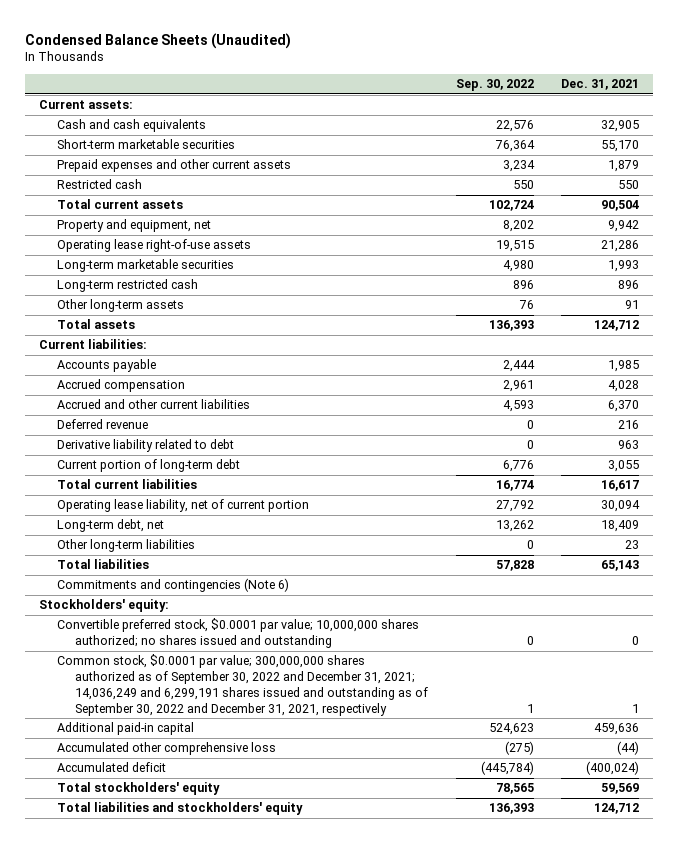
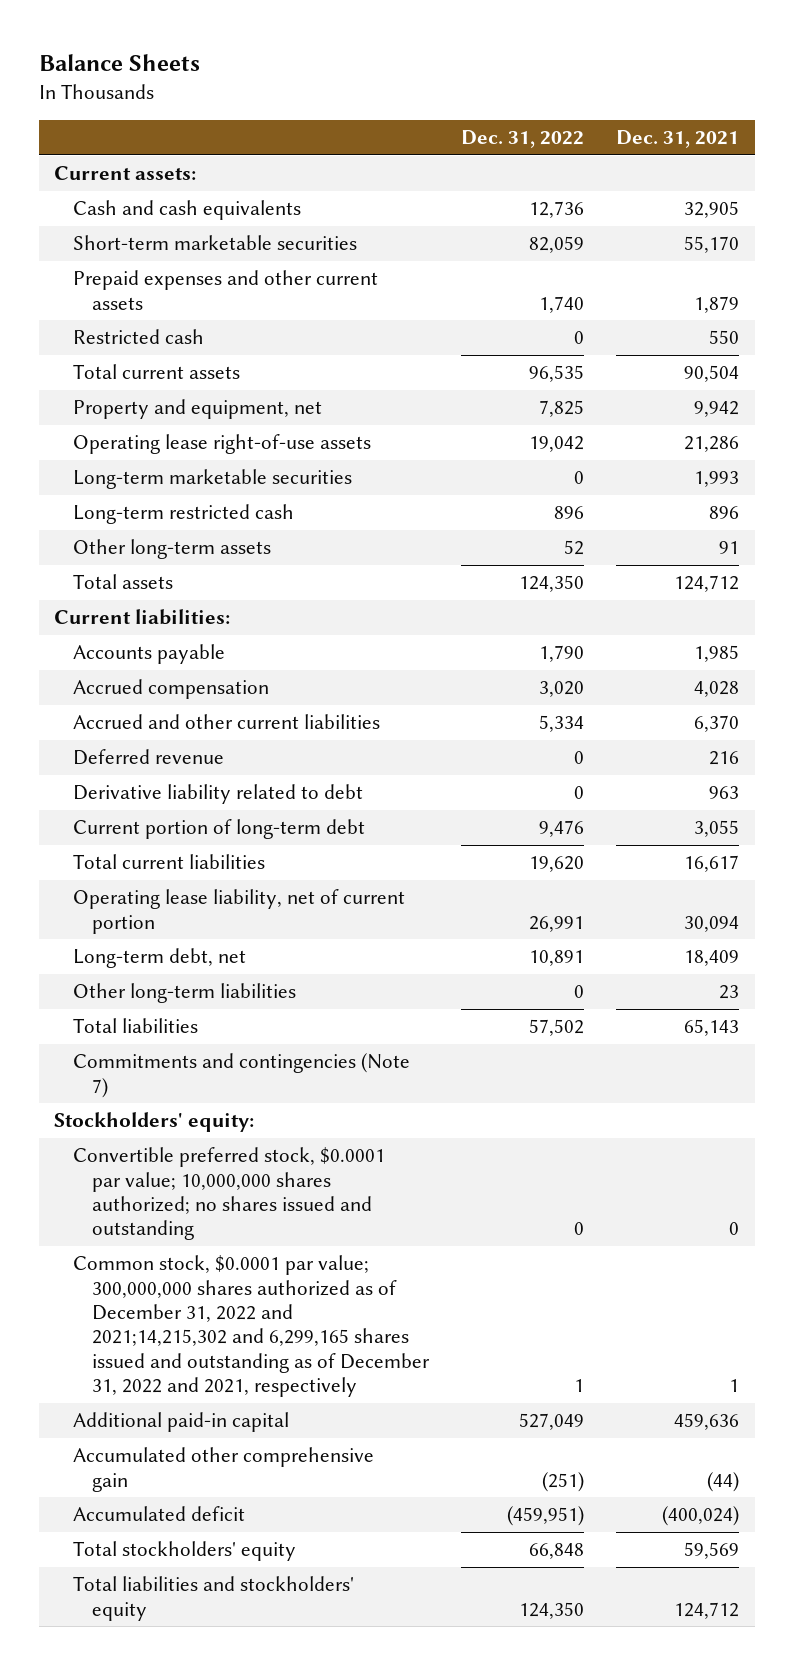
[25,32,292,49] Condensed Balance Sheets (Unaudited) -> [38,53,200,71] Balance Sheets
[455,79,534,92] Sep. 30, 2022 -> none
none -> [460,130,584,149] Dec. 31, 2022
[57,578,290,593] Commitments and contingencies (Note 6) -> [73,1053,411,1098] Commitments and contingencies (Note 7)
[57,654,429,716] Common stock, $0.0001 par value; 300,000,000 shares authorized as of September 30, 2022 and December 31, 2021; 14,036,249 and 6,299,191 shares issued and outstanding as of September 30, 2022 and December 31, 2021, respectively -> [73,1255,431,1398] Common stock, $0.0001 par value; 300,000,000 shares authorized as of December 31, 2022 and 2021;14,215,302 and 6,299,165 shares issued and outstanding as of December 31, 2022 and 2021, respectively
[57,742,277,756] Accumulated other comprehensive loss -> [73,1447,375,1492] Accumulated other comprehensive gain

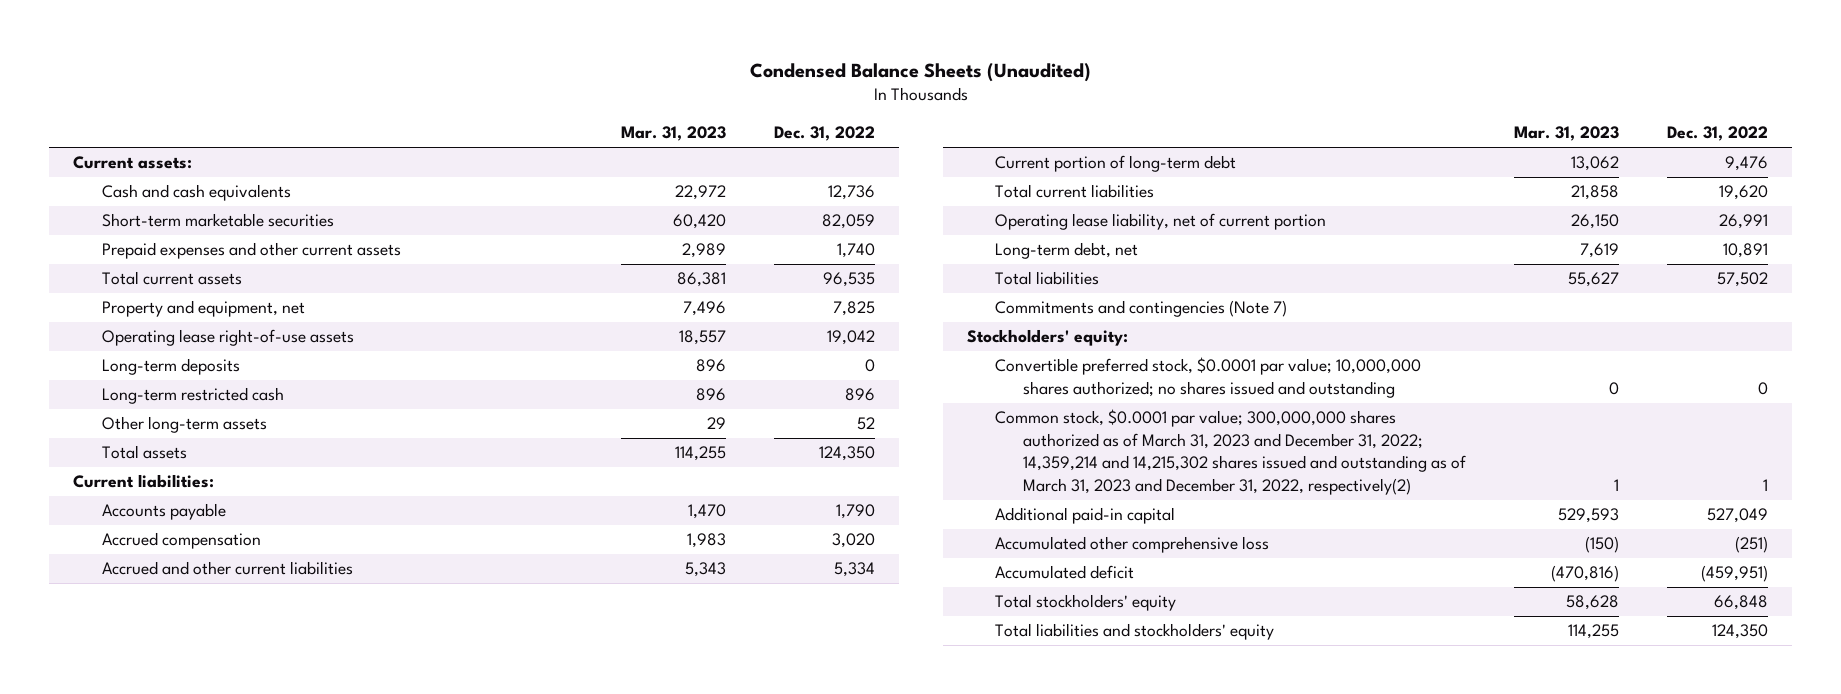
[38,53,200,71] Balance Sheets -> [749,62,1091,82] Condensed Balance Sheets (Unaudited)
[615,130,739,149] Dec. 31, 2021 -> none
none -> [620,126,726,142] Mar. 31, 2023
[73,329,205,345] Restricted cash -> none
[73,469,353,490] Long-term marketable securities -> none
none -> [101,358,240,376] Long-term deposits
[73,749,225,766] Deferred revenue -> none
[73,784,364,805] Derivative liability related to debt -> none
[73,983,297,1004] Other long-term liabilities -> none
[73,1255,431,1398] Common stock, $0.0001 par value; 300,000,000 shares authorized as of December 31, 2022 and 2021;14,215,302 and 6,299,165 shares issued and outstanding as of December 31, 2022 and 2021, respectively -> [994,409,1466,495] Common stock, $0.0001 par value; 300,000,000 shares authorized as of March 31, 2023 and December 31, 2022; 14,359,214 and 14,215,302 shares issued and outstanding as of March 31, 2023 and December 31, 2022, respectively(2)
[73,1447,375,1492] Accumulated other comprehensive gain -> [994,536,1269,554] Accumulated other comprehensive loss

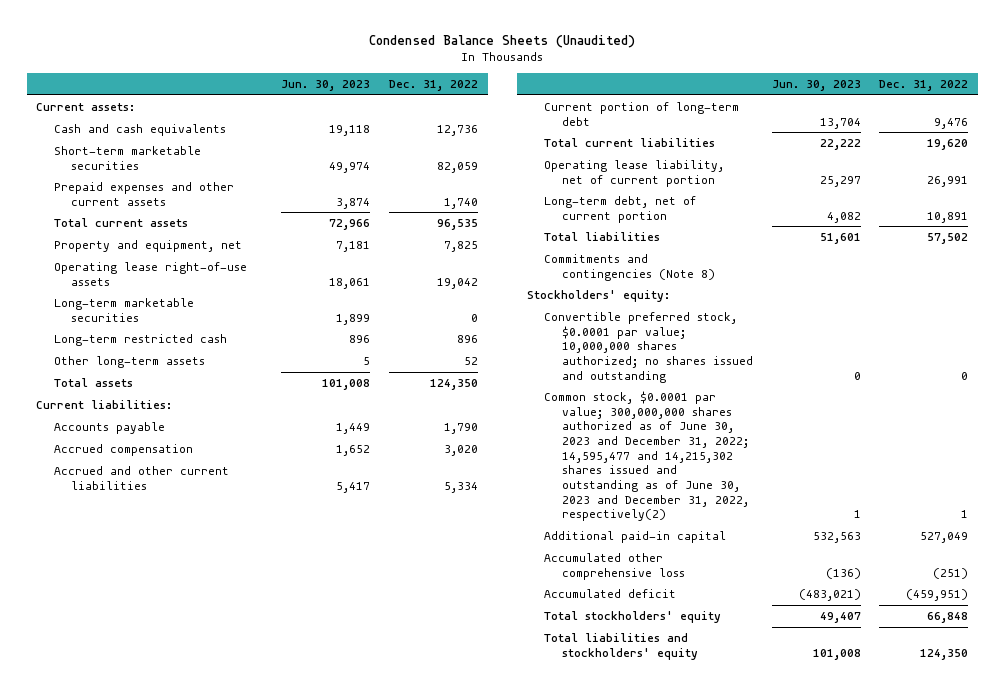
[620,126,726,142] Mar. 31, 2023 -> none
none -> [281,80,371,92] Jun. 30, 2023
[101,358,240,376] Long-term deposits -> none
none -> [53,297,194,322] Long-term marketable securities
[994,242,1138,260] Long-term debt, net -> [544,195,697,223] Long-term debt, net of current portion
[994,300,1287,318] Commitments and contingencies (Note 7) -> [544,253,715,281] Commitments and contingencies (Note 8)
[994,409,1466,495] Common stock, $0.0001 par value; 300,000,000 shares authorized as of March 31, 2023 and December 31, 2022; 14,359,214 and 14,215,302 shares issued and outstanding as of March 31, 2023 and December 31, 2022, respectively(2) -> [544,390,749,522] Common stock, $0.0001 par value; 300,000,000 shares authorized as of June 30, 2023 and December 31, 2022; 14,595,477 and 14,215,302 shares issued and outstanding as of June 30, 2023 and December 31, 2022, respectively(2)

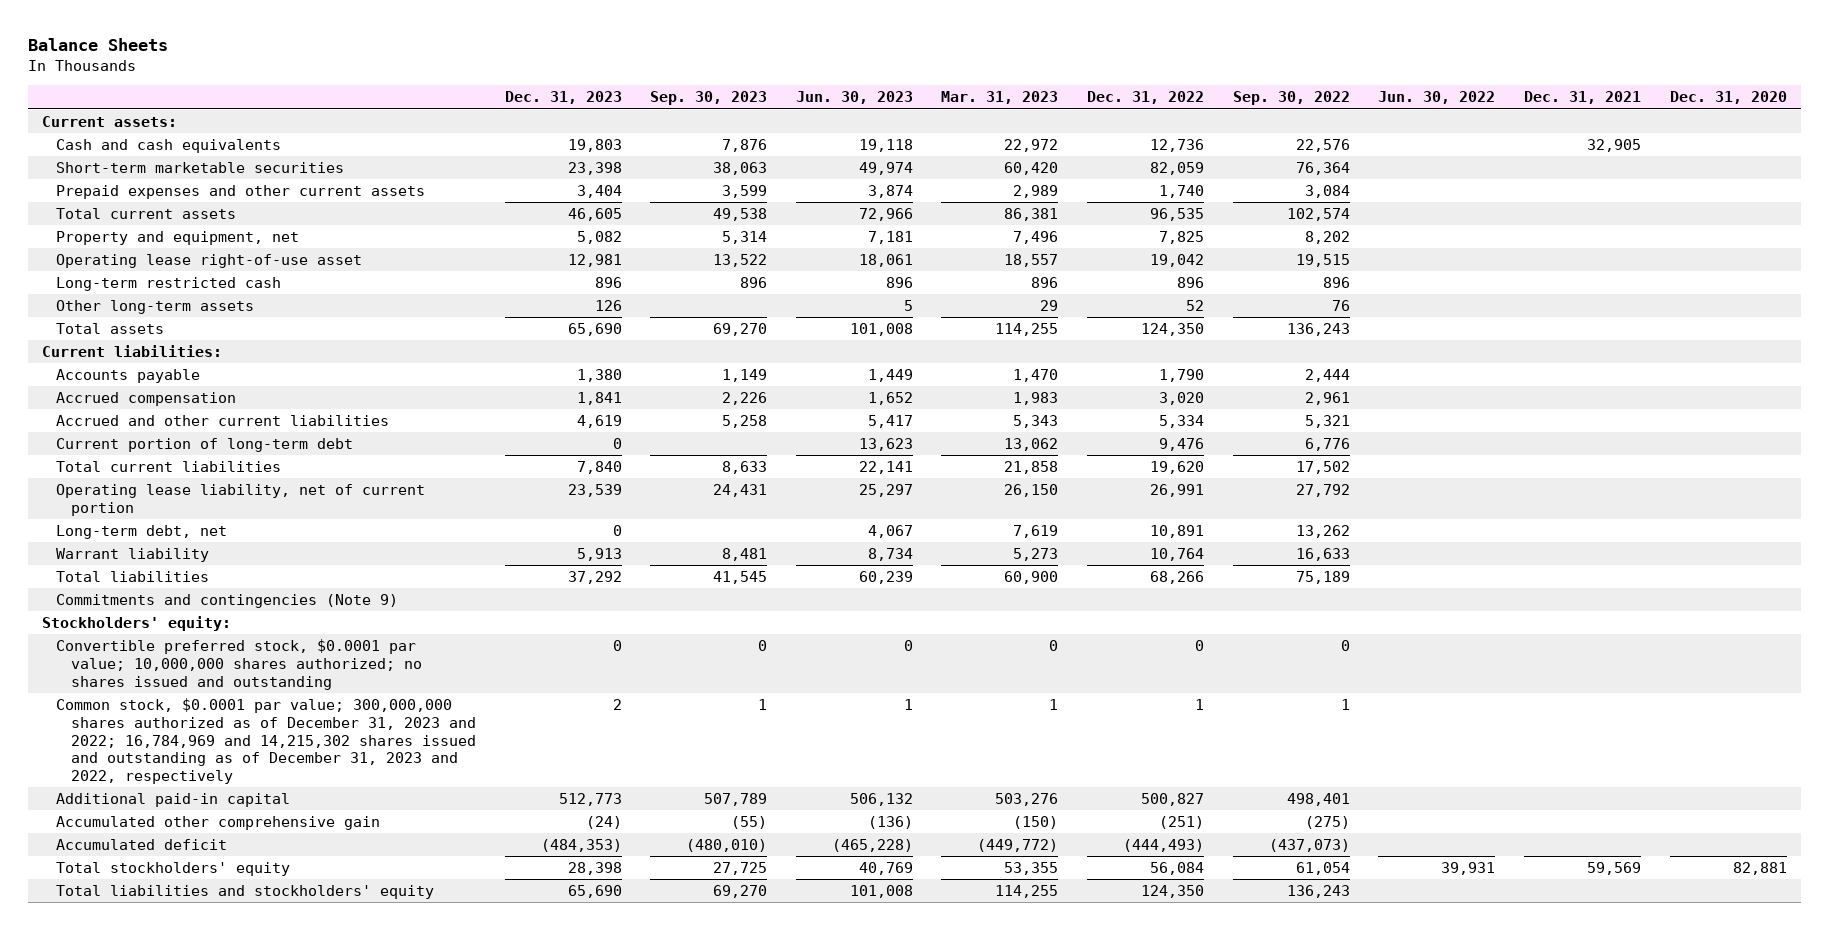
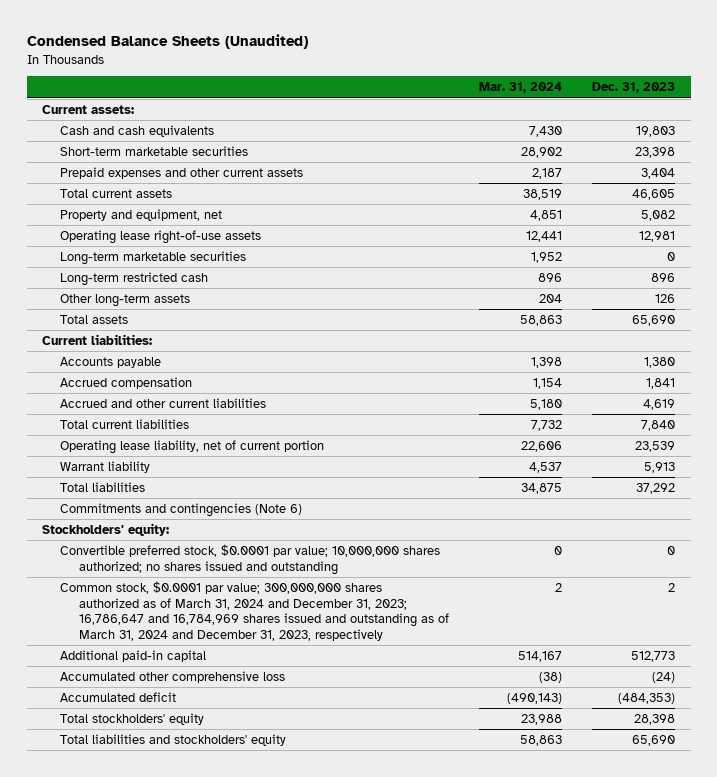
[27,37,168,51] Balance Sheets -> [26,34,308,50] Condensed Balance Sheets (Unaudited)
[650,91,768,106] Sep. 30, 2023 -> none
[795,91,913,105] Jun. 30, 2023 -> none
[941,91,1059,105] Mar. 31, 2023 -> none
[1087,91,1205,105] Dec. 31, 2022 -> none
[1232,91,1350,106] Sep. 30, 2022 -> none
[1378,91,1496,105] Jun. 30, 2022 -> none
[1524,91,1642,105] Dec. 31, 2021 -> none
[1669,91,1787,105] Dec. 31, 2020 -> none
none -> [478,82,562,94] Mar. 31, 2024
[56,254,363,269] Operating lease right-of-use asset -> [60,230,262,245] Operating lease right-of-use assets
none -> [60,251,247,266] Long-term marketable securities
[56,438,354,453] Current portion of long-term debt -> none
[56,525,228,540] Long-term debt, net -> none
[56,594,399,609] Commitments and contingencies (Note 9) -> [60,503,303,518] Commitments and contingencies (Note 6)
[56,698,476,785] Common stock, $0.0001 par value; 300,000,000 shares authorized as of December 31, 2023 and 2022; 16,784,969 and 14,215,302 shares issued and outstanding as of December 31, 2023 and 2022, respectively -> [60,581,449,641] Common stock, $0.0001 par value; 300,000,000 shares authorized as of March 31, 2024 and December 31, 2023; 16,786,647 and 16,784,969 shares issued and outstanding as of March 31, 2024 and December 31, 2023, respectively
[56,816,381,831] Accumulated other comprehensive gain -> [60,671,286,684] Accumulated other comprehensive loss

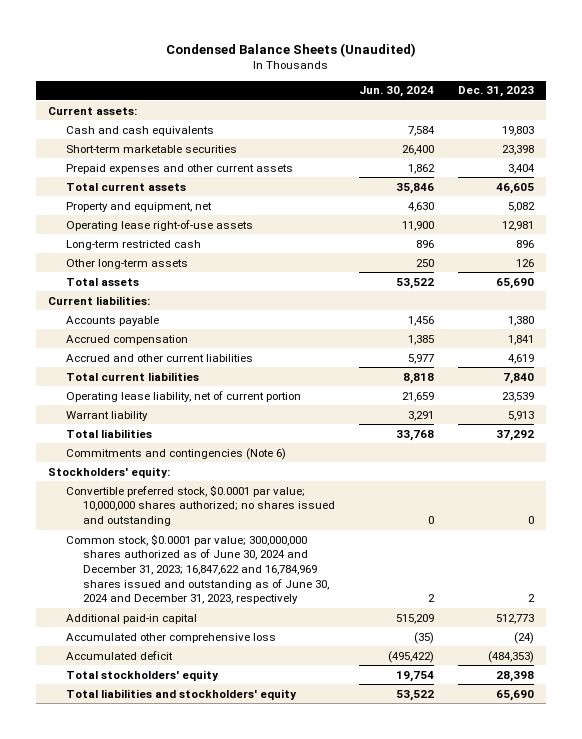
[478,82,562,94] Mar. 31, 2024 -> none
none -> [359,86,435,98] Jun. 30, 2024
[60,251,247,266] Long-term marketable securities -> none
[60,581,449,641] Common stock, $0.0001 par value; 300,000,000 shares authorized as of March 31, 2024 and December 31, 2023; 16,786,647 and 16,784,969 shares issued and outstanding as of March 31, 2024 and December 31, 2023, respectively -> [65,533,330,605] Common stock, $0.0001 par value; 300,000,000 shares authorized as of June 30, 2024 and December 31, 2023; 16,847,622 and 16,784,969 shares issued and outstanding as of June 30, 2024 and December 31, 2023, respectively

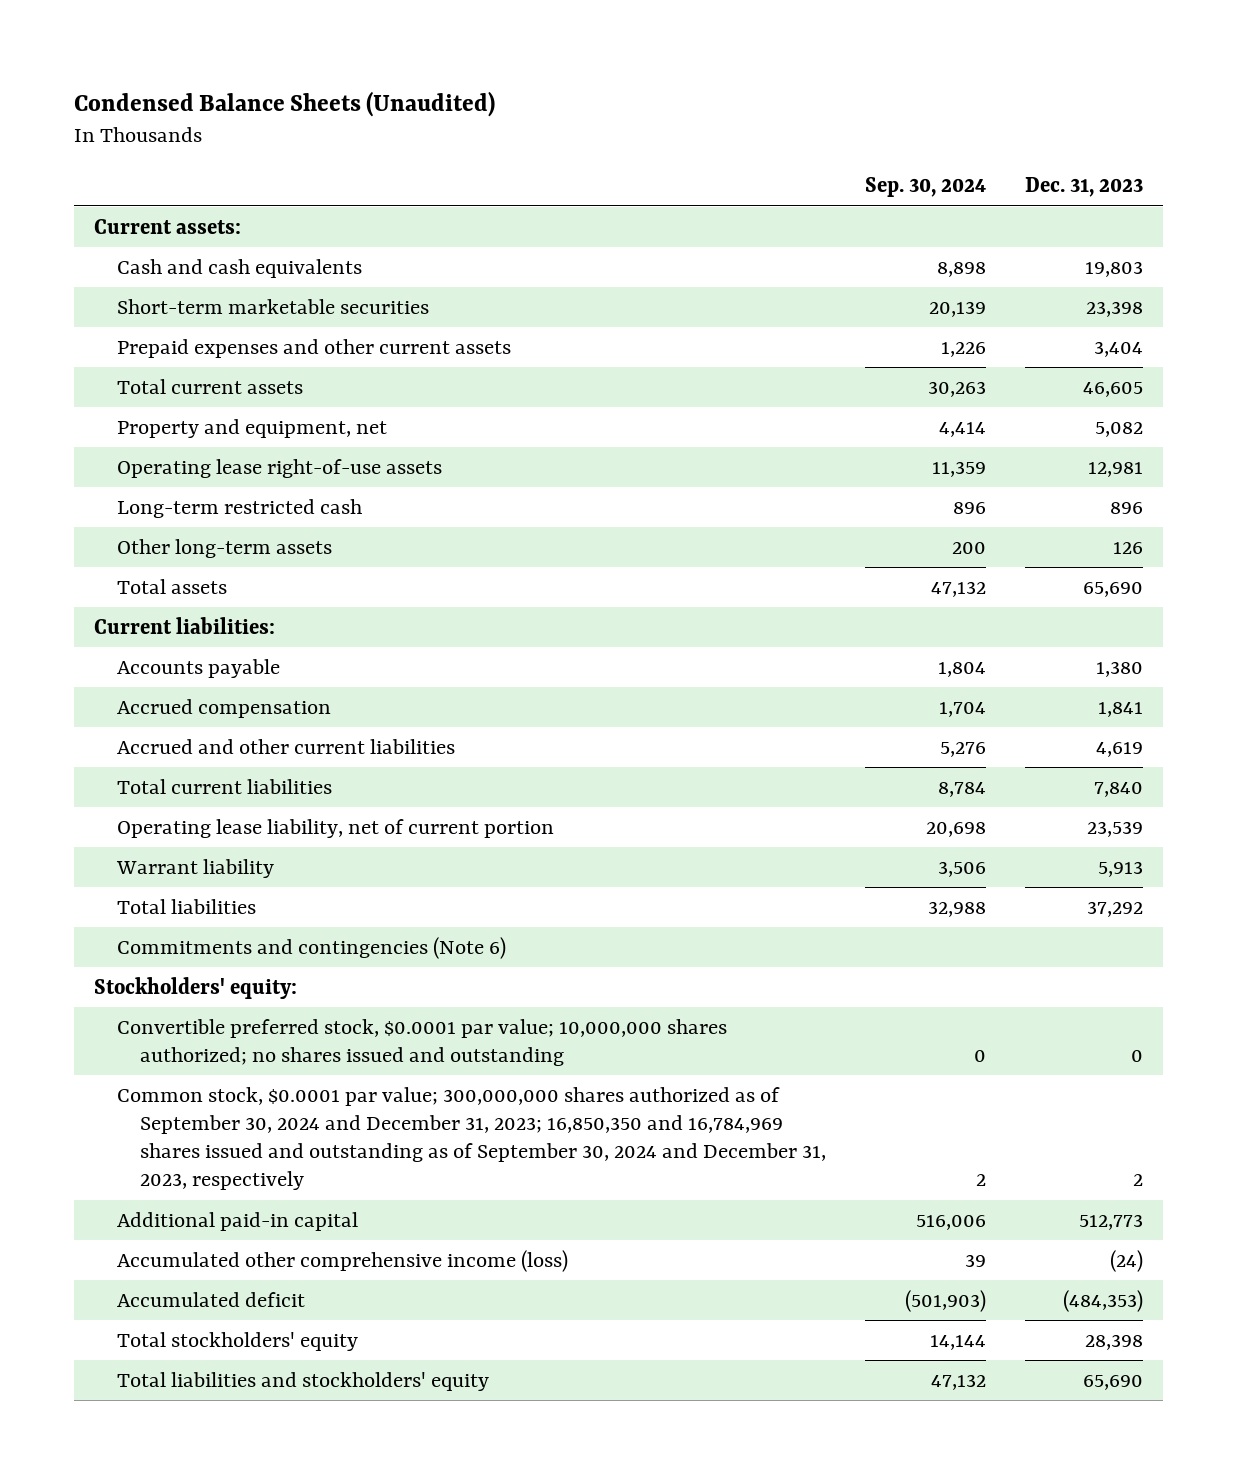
[359,86,435,98] Jun. 30, 2024 -> none
none -> [865,177,987,198] Sep. 30, 2024
[65,533,330,605] Common stock, $0.0001 par value; 300,000,000 shares authorized as of June 30, 2024 and December 31, 2023; 16,847,622 and 16,784,969 shares issued and outstanding as of June 30, 2024 and December 31, 2023, respectively -> [116,1086,826,1191] Common stock, $0.0001 par value; 300,000,000 shares authorized as of September 30, 2024 and December 31, 2023; 16,850,350 and 16,784,969 shares issued and outstanding as of September 30, 2024 and December 31, 2023, respectively
[65,632,276,643] Accumulated other comprehensive loss -> [116,1249,568,1272] Accumulated other comprehensive income (loss)

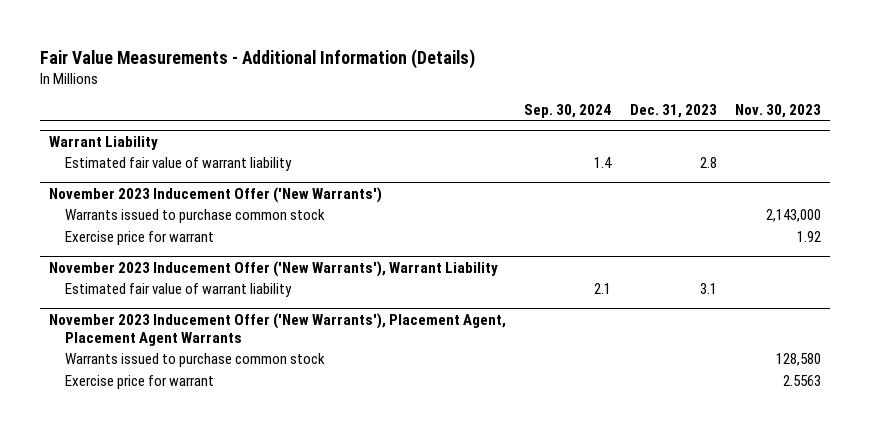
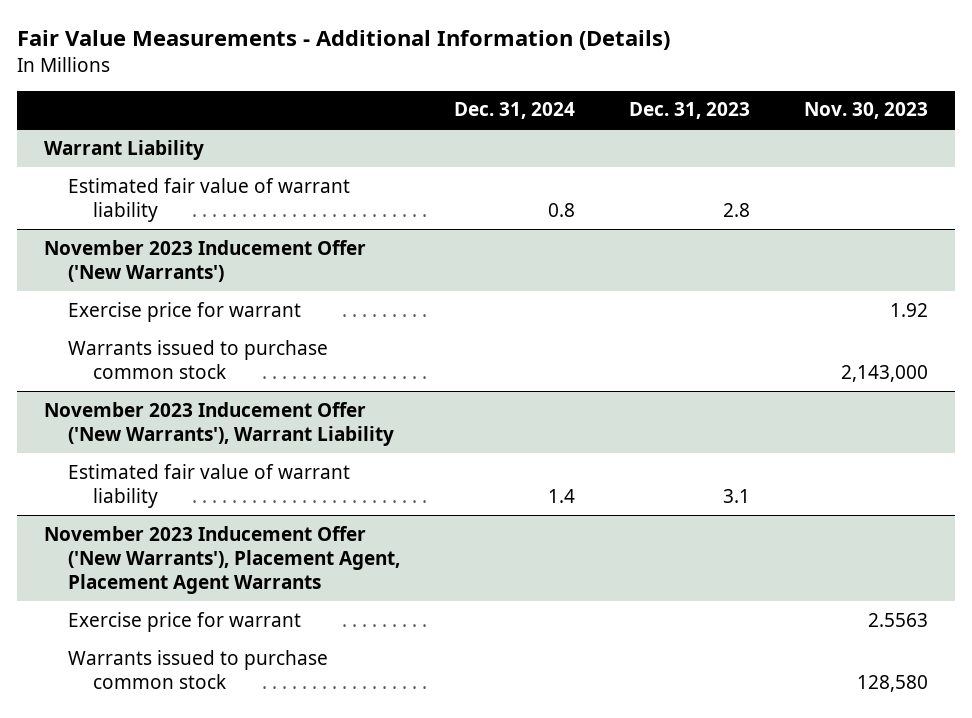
[524,104,612,119] Sep. 30, 2024 -> none
none -> [454,102,576,120] Dec. 31, 2024
[65,209,326,224] Warrants issued to purchase common stock -> [68,339,329,379] Warrants issued to purchase common stock
[65,353,326,368] Warrants issued to purchase common stock -> [68,649,329,689] Warrants issued to purchase common stock

